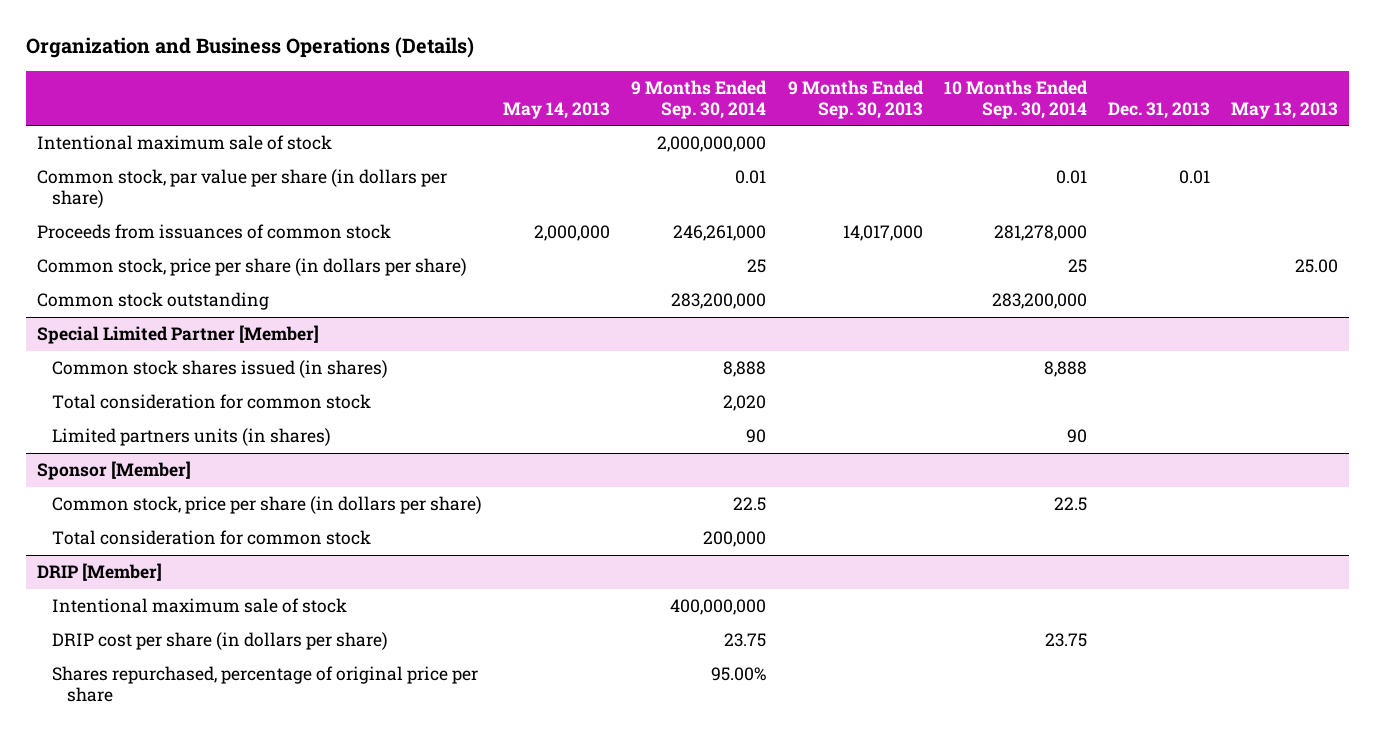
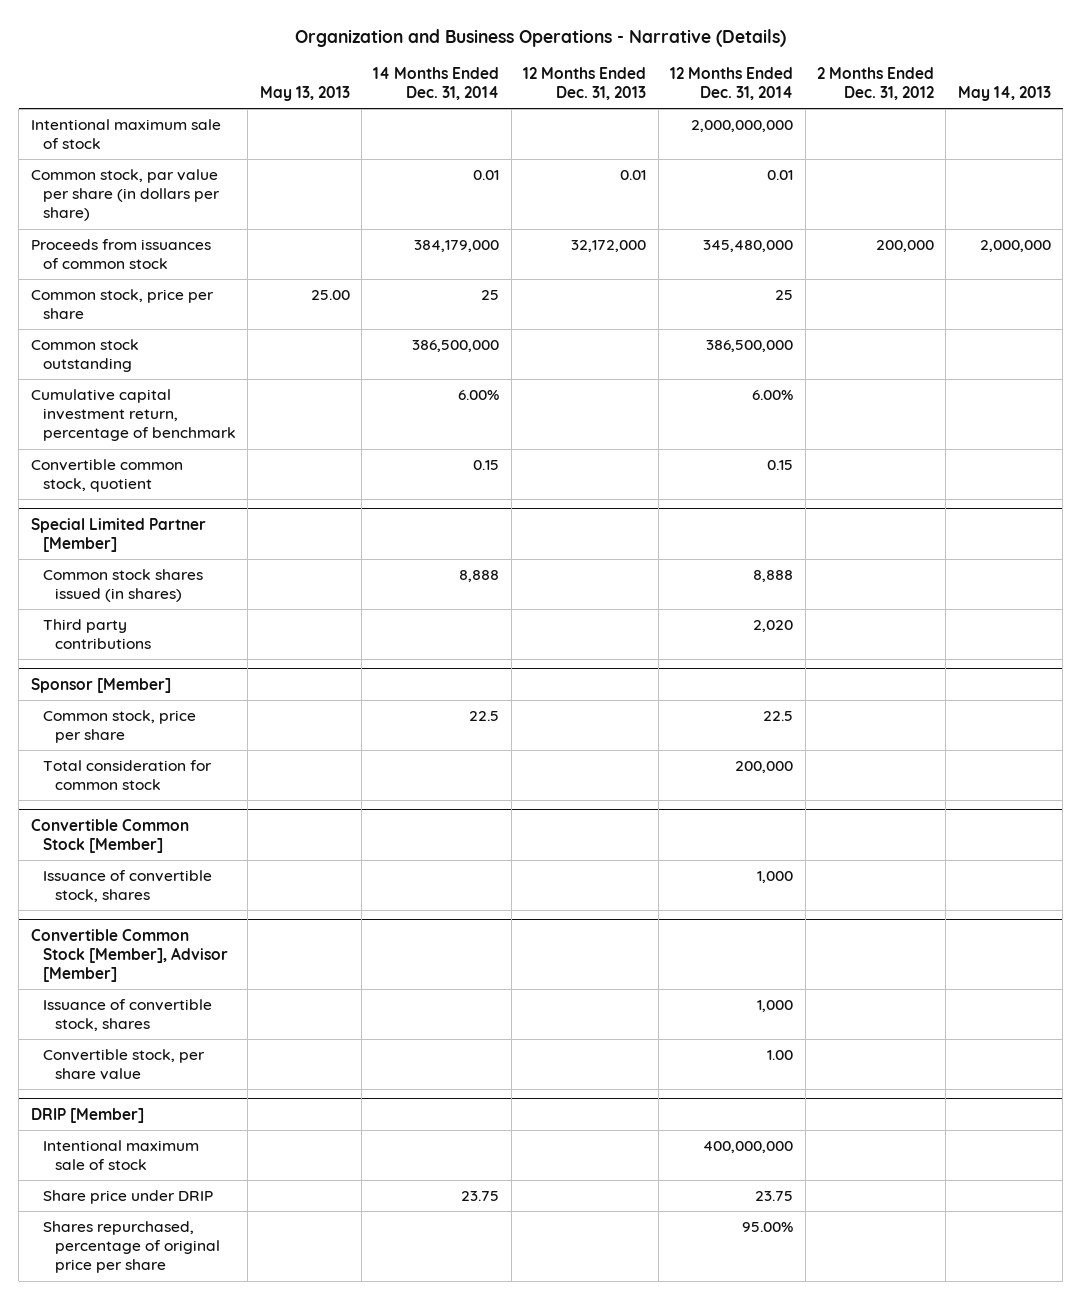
[26,37,475,59] Organization and Business Operations (Details) -> [294,28,786,47] Organization and Business Operations - Narrative (Details)
[631,80,768,119] 9 Months Ended Sep. 30, 2014 -> none
[787,80,924,119] 9 Months Ended Sep. 30, 2013 -> none
[943,80,1088,119] 10 Months Ended Sep. 30, 2014 -> none
[1108,101,1211,119] Dec. 31, 2013 -> none
none -> [373,67,500,101] 14 Months Ended Dec. 31, 2014
none -> [523,67,647,101] 12 Months Ended Dec. 31, 2013
none -> [670,67,794,101] 12 Months Ended Dec. 31, 2014
none -> [816,67,934,101] 2 Months Ended Dec. 31, 2012
[37,258,468,277] Common stock, price per share (in dollars per share) -> [30,288,214,320] Common stock, price per share
none -> [30,388,236,442] Cumulative capital investment return, percentage of benchmark
none -> [30,458,183,493] Convertible common stock, quotient
[52,394,372,410] Total consideration for common stock -> none
[52,428,332,447] Limited partners units (in shares) -> none
none -> [42,618,151,650] Third party contributions
[52,496,483,515] Common stock, price per share (in dollars per share) -> [42,709,196,744] Common stock, price per share
none -> [30,818,189,853] Convertible Common Stock [Member]
none -> [42,869,212,903] Issuance of convertible stock, shares
none -> [30,928,228,983] Convertible Common Stock [Member], Advisor [Member]
none -> [42,998,212,1032] Issuance of convertible stock, shares
none -> [42,1048,205,1081] Convertible stock, per share value
[52,632,389,651] DRIP cost per share (in dollars per share) -> [42,1189,213,1204] Share price under DRIP

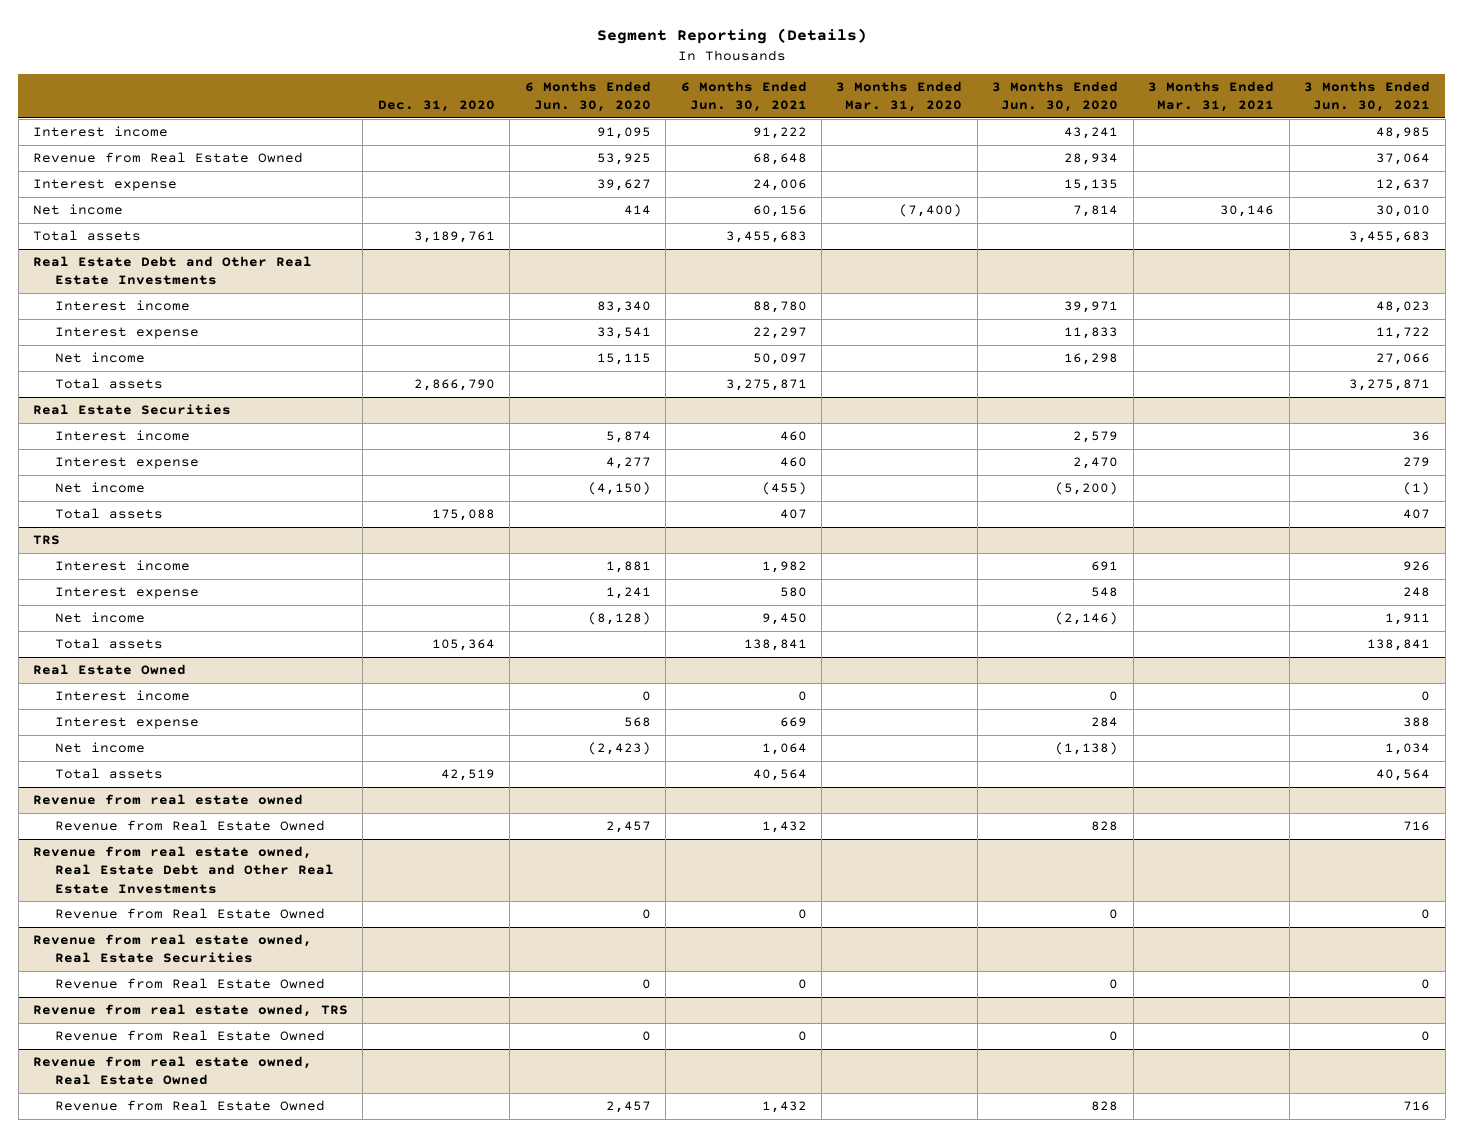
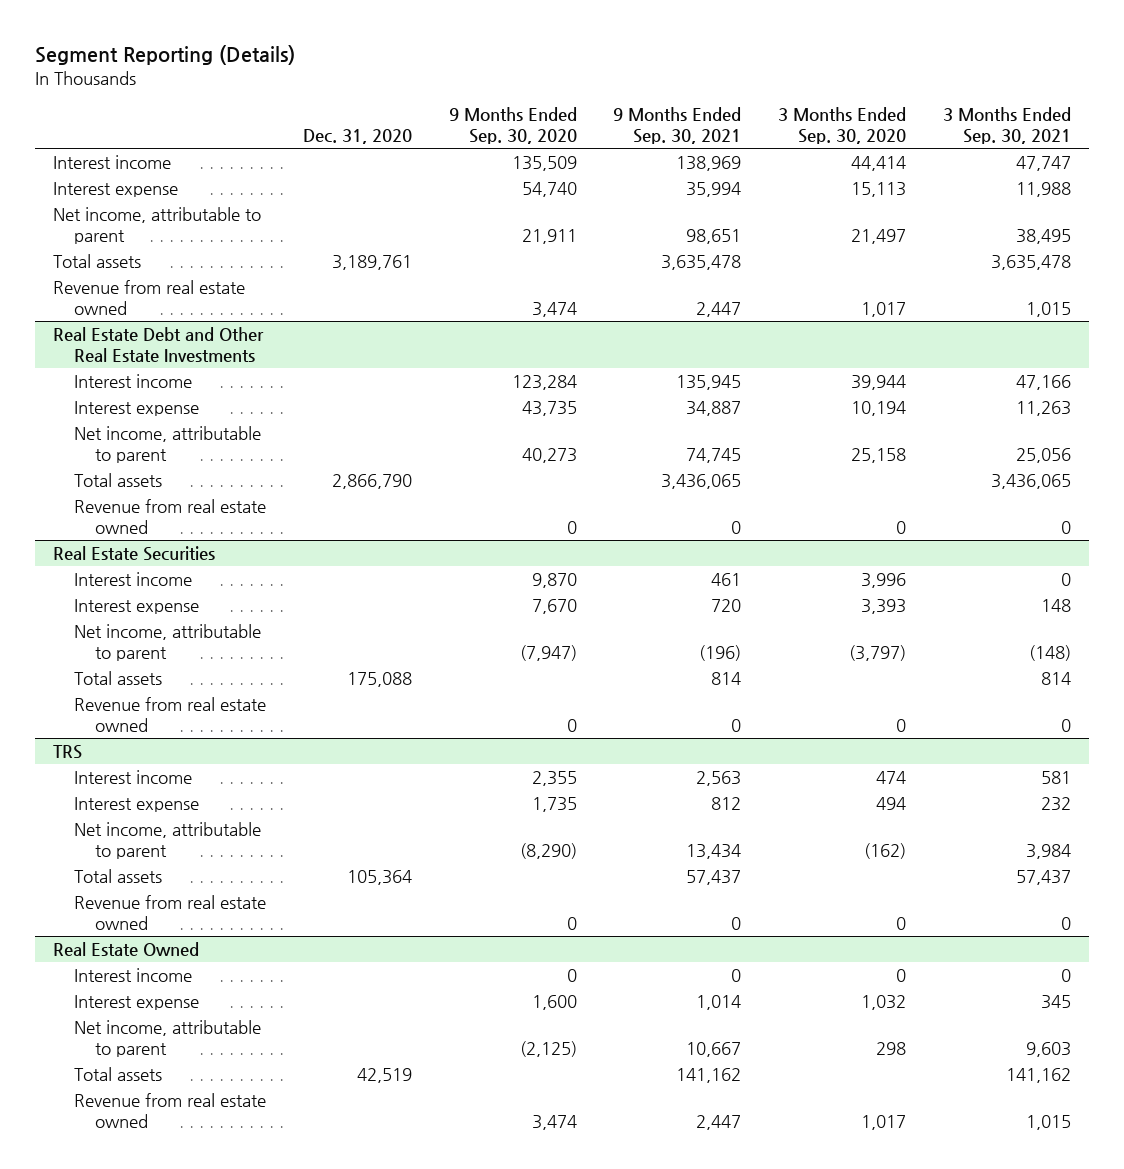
[524,80,651,113] 6 Months Ended Jun. 30, 2020 -> none
[680,80,807,113] 6 Months Ended Jun. 30, 2021 -> none
[836,80,963,113] 3 Months Ended Mar. 31, 2020 -> none
[992,80,1119,113] 3 Months Ended Jun. 30, 2020 -> none
[1148,80,1275,113] 3 Months Ended Mar. 31, 2021 -> none
[1304,80,1431,113] 3 Months Ended Jun. 30, 2021 -> none
none -> [448,107,577,145] 9 Months Ended Sep. 30, 2020
none -> [613,107,742,145] 9 Months Ended Sep. 30, 2021
none -> [778,107,907,145] 3 Months Ended Sep. 30, 2020
none -> [942,107,1071,145] 3 Months Ended Sep. 30, 2021
[33,151,304,163] Revenue from Real Estate Owned -> none
[33,203,124,215] Net income -> [53,207,262,244] Net income, attributable to parent
none -> [53,280,246,315] Revenue from real estate owned
[54,351,145,363] Net income -> [73,426,261,463] Net income, attributable to parent
none -> [73,499,266,534] Revenue from real estate owned
[54,481,145,493] Net income -> [73,624,261,661] Net income, attributable to parent
none -> [73,697,266,732] Revenue from real estate owned
[54,611,145,623] Net income -> [73,822,261,859] Net income, attributable to parent
none -> [73,895,266,930] Revenue from real estate owned
[54,741,145,753] Net income -> [73,1020,261,1057] Net income, attributable to parent
[33,793,304,805] Revenue from real estate owned -> none
[54,819,325,831] Revenue from Real Estate Owned -> none
[33,845,334,894] Revenue from real estate owned, Real Estate Debt and Other Real Estate Investments -> none
[54,907,325,919] Revenue from Real Estate Owned -> none
[33,933,313,964] Revenue from real estate owned, Real Estate Securities -> none
[54,977,325,989] Revenue from Real Estate Owned -> none
[33,1003,349,1017] Revenue from real estate owned, TRS -> none
[54,1029,325,1041] Revenue from Real Estate Owned -> none
[33,1055,313,1086] Revenue from real estate owned, Real Estate Owned -> none
[54,1099,325,1111] Revenue from Real Estate Owned -> none
none -> [73,1093,266,1128] Revenue from real estate owned

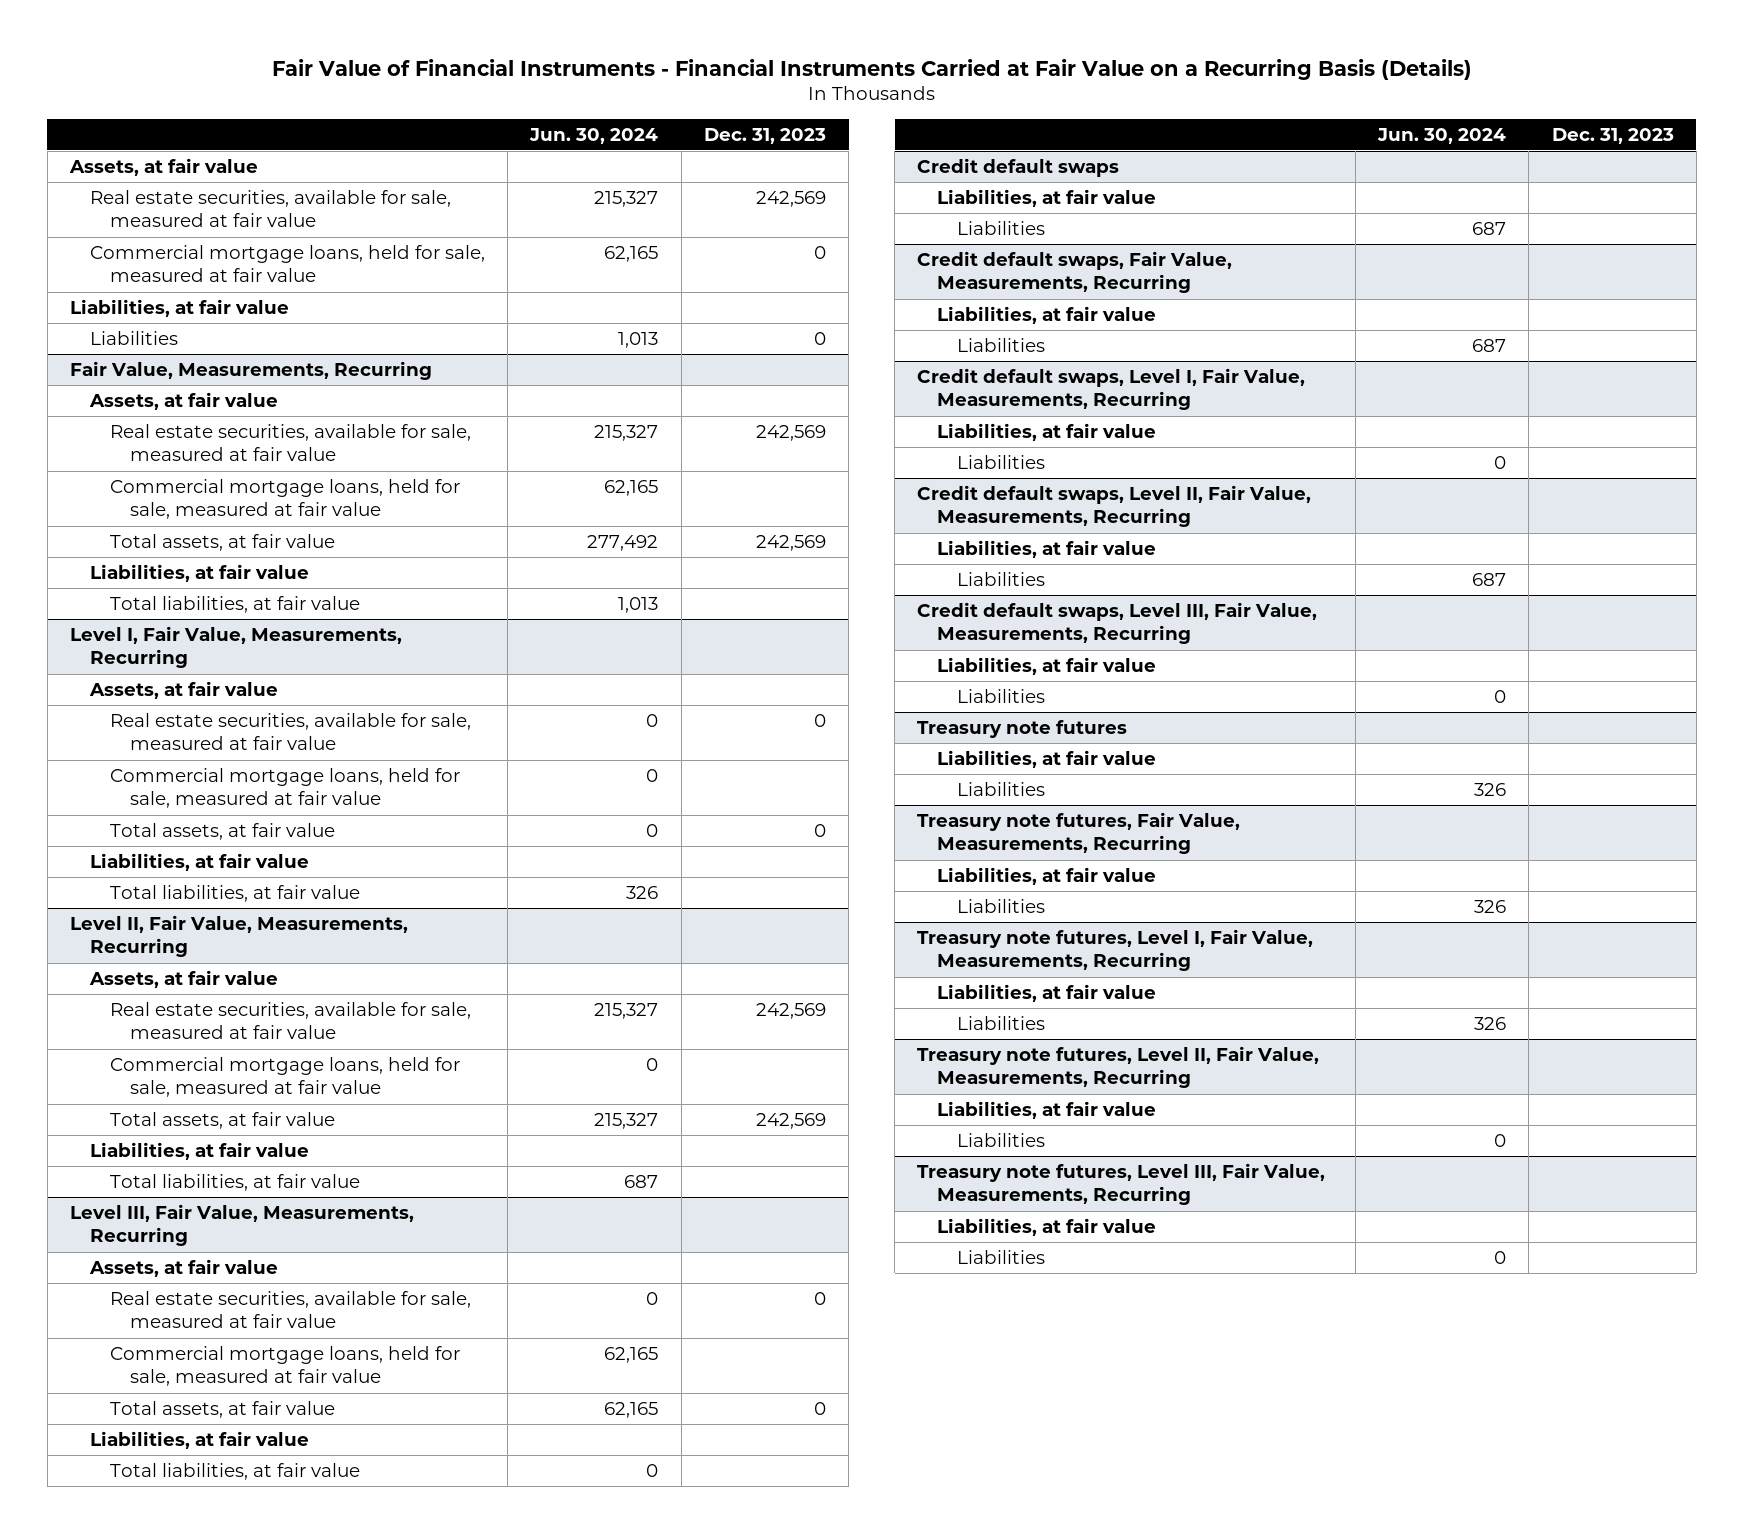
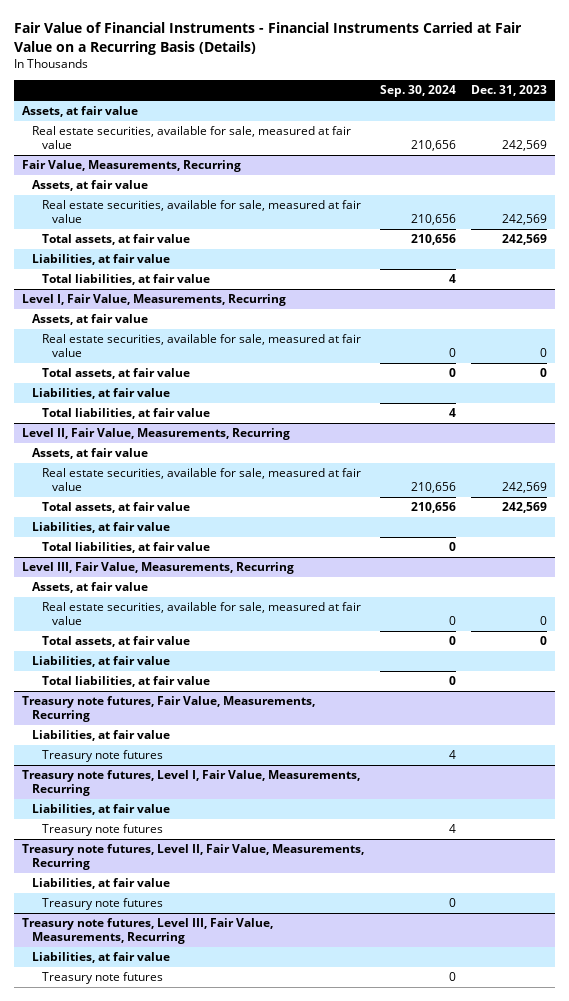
[529,127,659,144] Jun. 30, 2024 -> none
none -> [379,85,456,98] Sep. 30, 2024
[89,245,485,283] Commercial mortgage loans, held for sale, measured at fair value -> none
[69,299,289,318] Liabilities, at fair value -> none
[89,331,178,346] Liabilities -> none
[109,479,460,520] Commercial mortgage loans, held for sale, measured at fair value -> none
[109,768,460,809] Commercial mortgage loans, held for sale, measured at fair value -> none
[109,1057,460,1098] Commercial mortgage loans, held for sale, measured at fair value -> none
[109,1346,460,1387] Commercial mortgage loans, held for sale, measured at fair value -> none
[917,158,1120,178] Credit default swaps -> none
[937,189,1157,208] Liabilities, at fair value -> none
[957,221,1046,236] Liabilities -> none
[917,251,1233,294] Credit default swaps, Fair Value, Measurements, Recurring -> none
[937,306,1157,325] Liabilities, at fair value -> none
[957,338,1046,353] Liabilities -> none
[917,368,1306,411] Credit default swaps, Level I, Fair Value, Measurements, Recurring -> none
[937,423,1157,442] Liabilities, at fair value -> none
[957,455,1046,470] Liabilities -> none
[917,485,1312,528] Credit default swaps, Level II, Fair Value, Measurements, Recurring -> none
[937,540,1157,559] Liabilities, at fair value -> none
[957,572,1046,587] Liabilities -> none
[917,602,1318,645] Credit default swaps, Level III, Fair Value, Measurements, Recurring -> none
[937,657,1157,676] Liabilities, at fair value -> none
[957,689,1046,704] Liabilities -> none
[917,720,1128,739] Treasury note futures -> none
[937,750,1157,769] Liabilities, at fair value -> none
[957,782,1046,797] Liabilities -> none
[957,899,1046,914] Liabilities -> [42,750,164,763] Treasury note futures
[957,1016,1046,1031] Liabilities -> [42,824,164,837] Treasury note futures
[957,1133,1046,1148] Liabilities -> [42,898,164,911] Treasury note futures
[957,1250,1046,1265] Liabilities -> [42,972,164,985] Treasury note futures

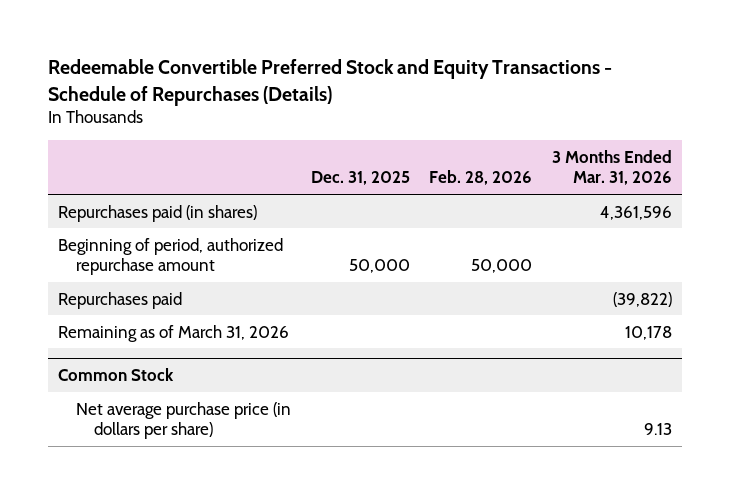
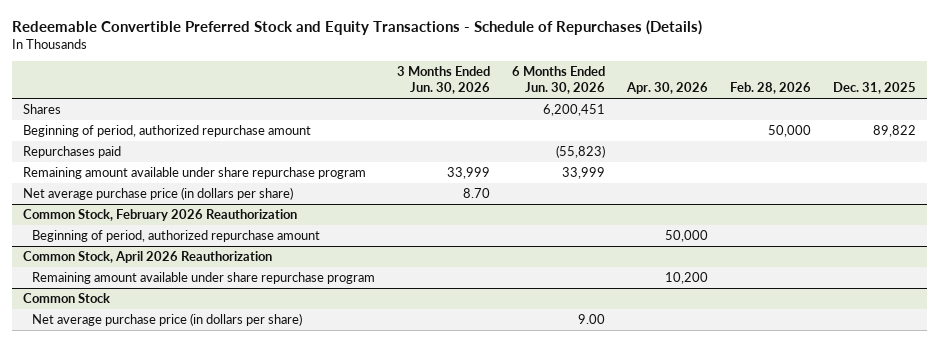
[552,150,673,186] 3 Months Ended Mar. 31, 2026 -> none
none -> [397,66,491,95] 3 Months Ended Jun. 30, 2026
none -> [512,66,606,95] 6 Months Ended Jun. 30, 2026
none -> [626,82,709,95] Apr. 30, 2026
[57,204,257,222] Repurchases paid (in shares) -> [23,103,62,114] Shares
[348,258,410,273] 50,000 -> [873,124,917,137] 89,822
[57,324,289,342] Remaining as of March 31, 2026 -> [23,166,367,179] Remaining amount available under share repurchase program
none -> [23,186,294,200] Net average purchase price (in dollars per share)
none -> [23,208,298,221] Common Stock, February 2026 Reauthorization
none -> [32,229,321,242] Beginning of period, authorized repurchase amount
none -> [23,250,273,263] Common Stock, April 2026 Reauthorization
none -> [32,271,376,284] Remaining amount available under share repurchase program

